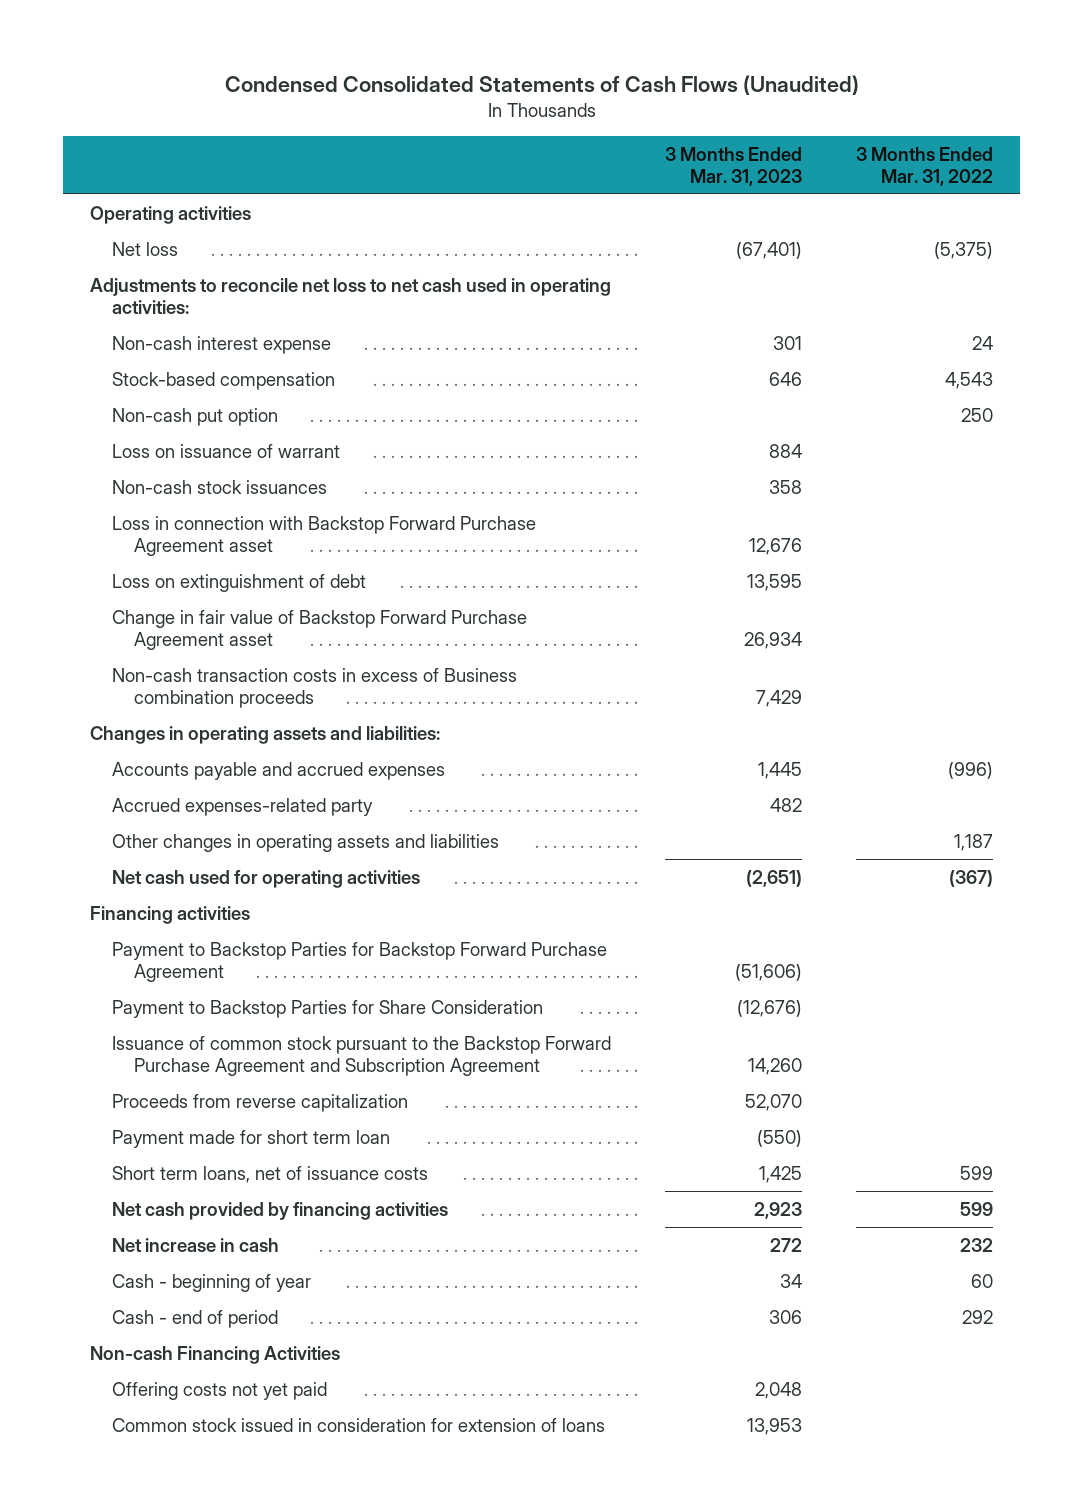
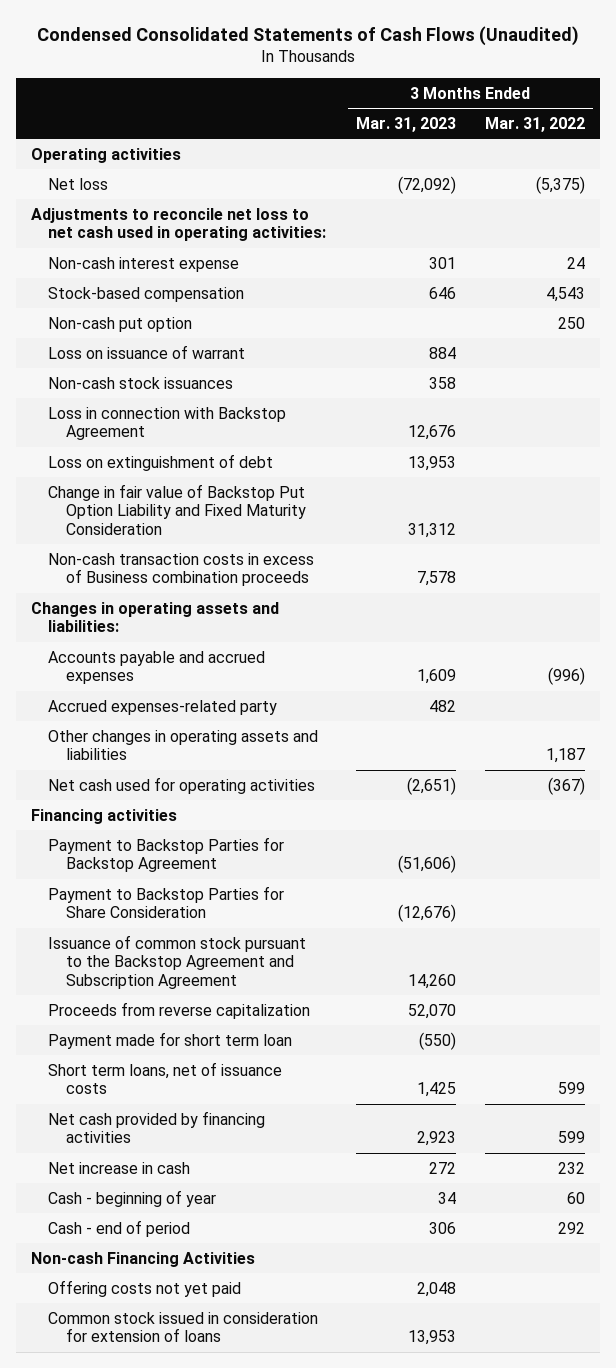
[736,241,803,259] (67,401) -> [397,175,456,194] (72,092)
[111,609,527,650] Change in fair value of Backstop Forward Purchase Agreement asset -> none
[111,515,536,556] Loss in connection with Backstop Forward Purchase Agreement asset -> [48,406,287,441] Loss in connection with Backstop Agreement
[747,573,803,591] 13,595 -> [407,455,456,471] 13,953
none -> [48,483,306,535] Change in fair value of Backstop Put Option Liability and Fixed Maturity Consideration
[756,689,803,707] 7,429 -> [416,571,456,587] 7,578
[758,761,803,779] 1,445 -> [416,669,456,685] 1,609
[111,941,607,982] Payment to Backstop Parties for Backstop Forward Purchase Agreement -> [48,836,285,873] Payment to Backstop Parties for Backstop Agreement
[111,1035,611,1076] Issuance of common stock pursuant to the Backstop Forward Purchase Agreement and Subscription Agreement -> [48,934,307,989] Issuance of common stock pursuant to the Backstop Agreement and Subscription Agreement

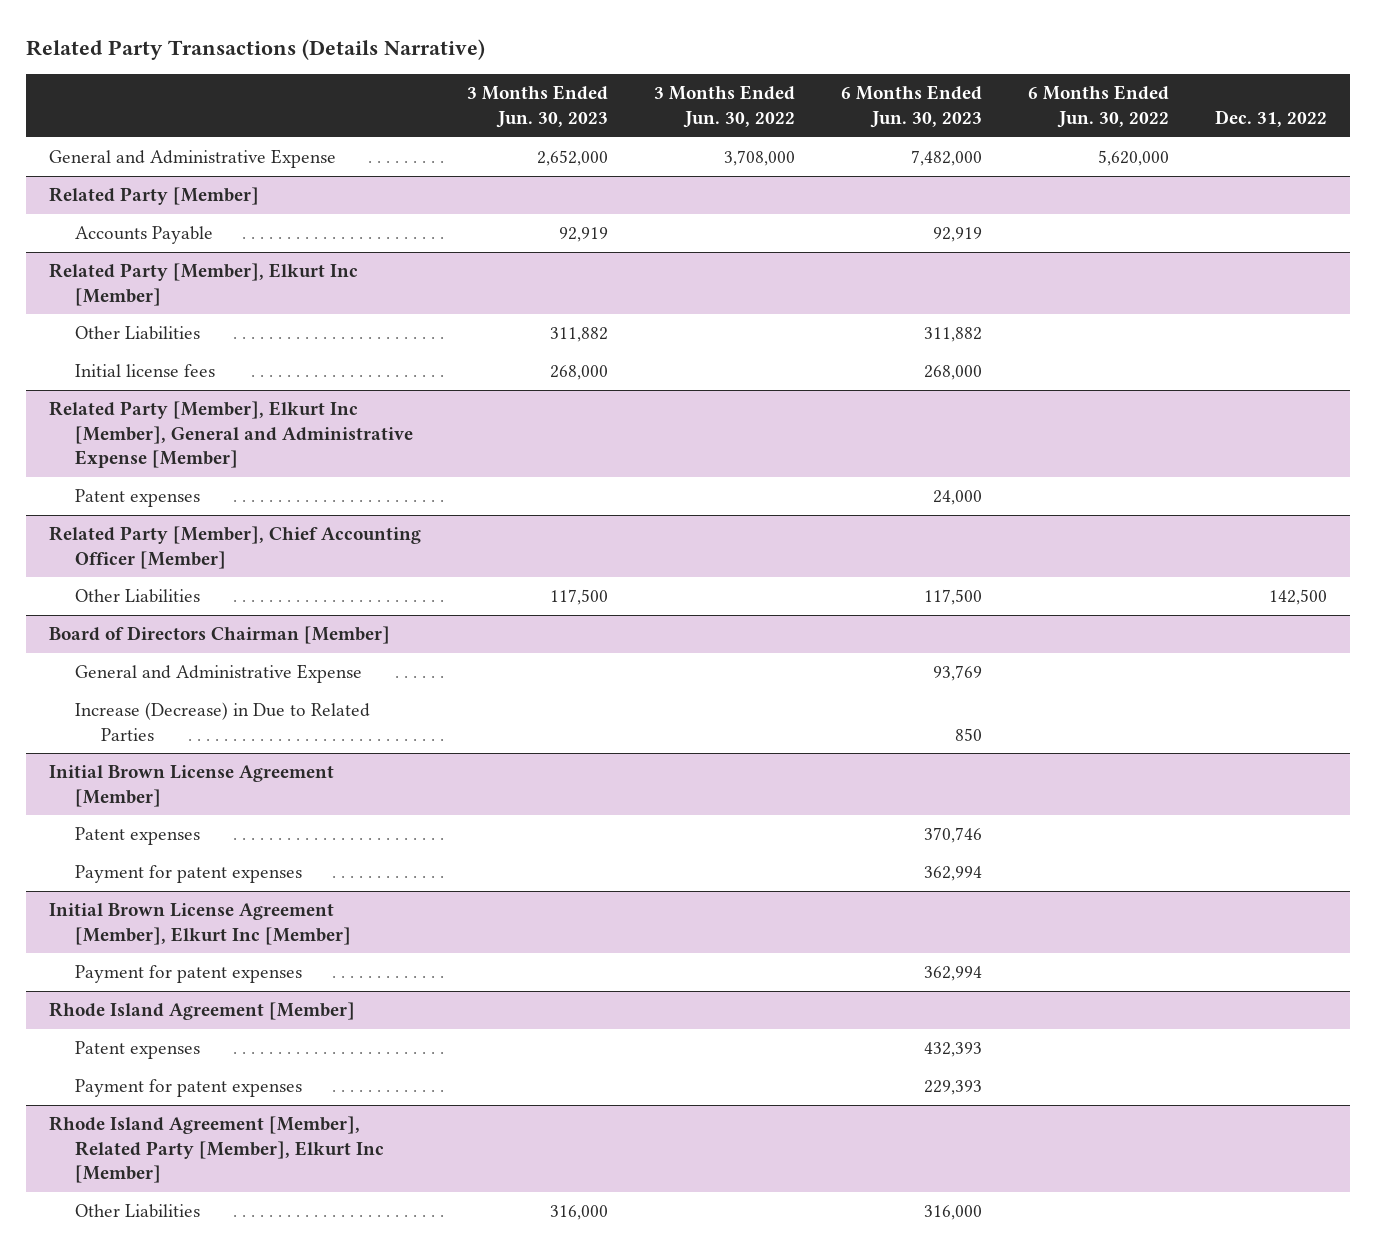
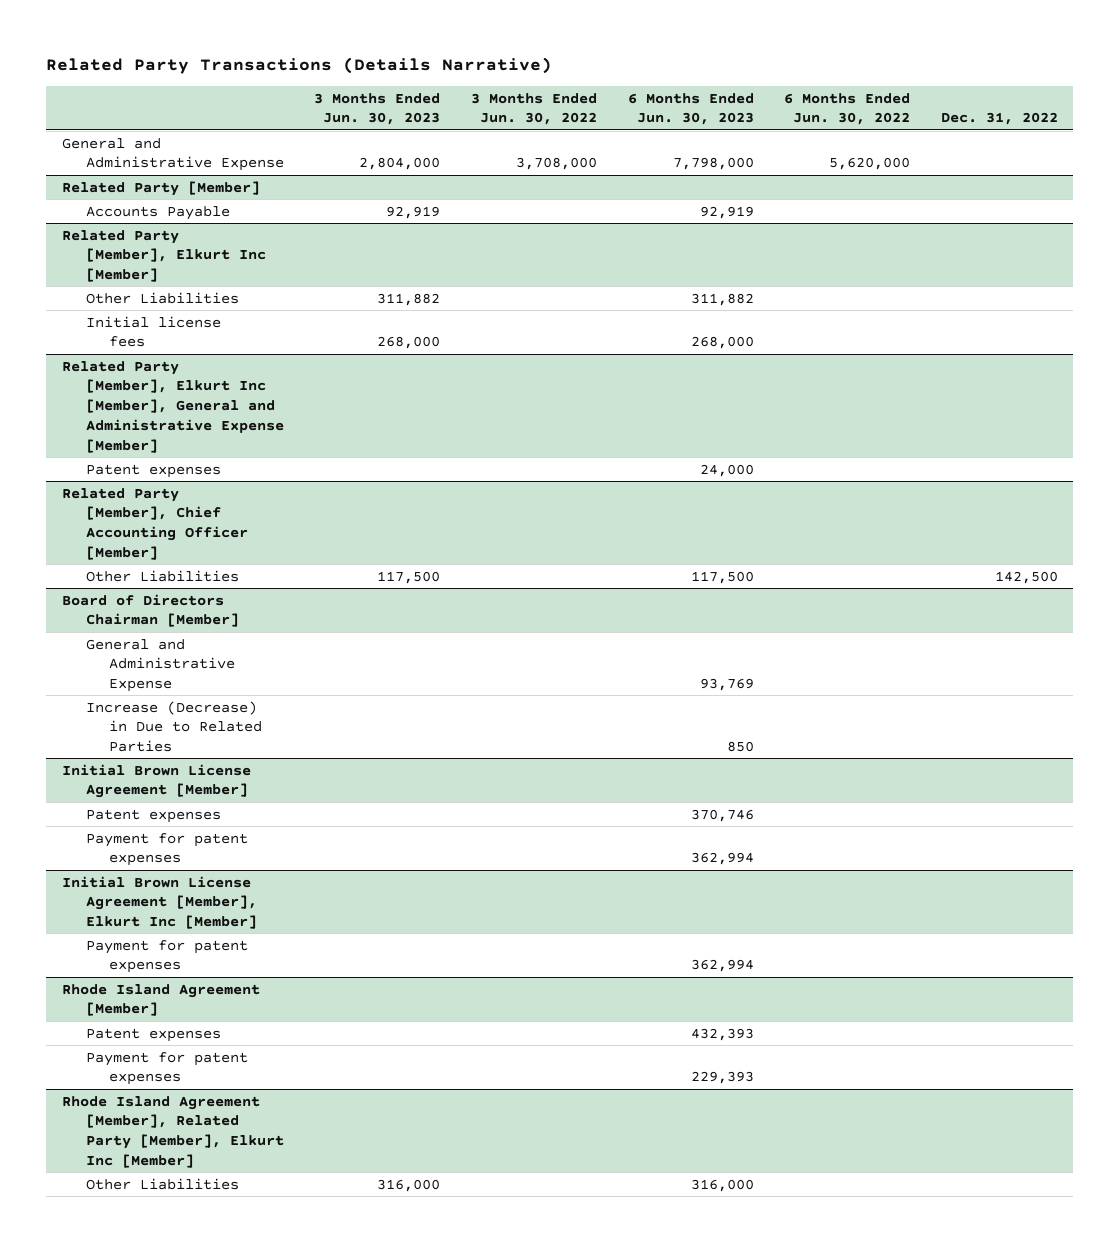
[536,150,608,167] 2,652,000 -> [359,157,441,171] 2,804,000
[911,150,983,167] 7,482,000 -> [672,157,754,171] 7,798,000

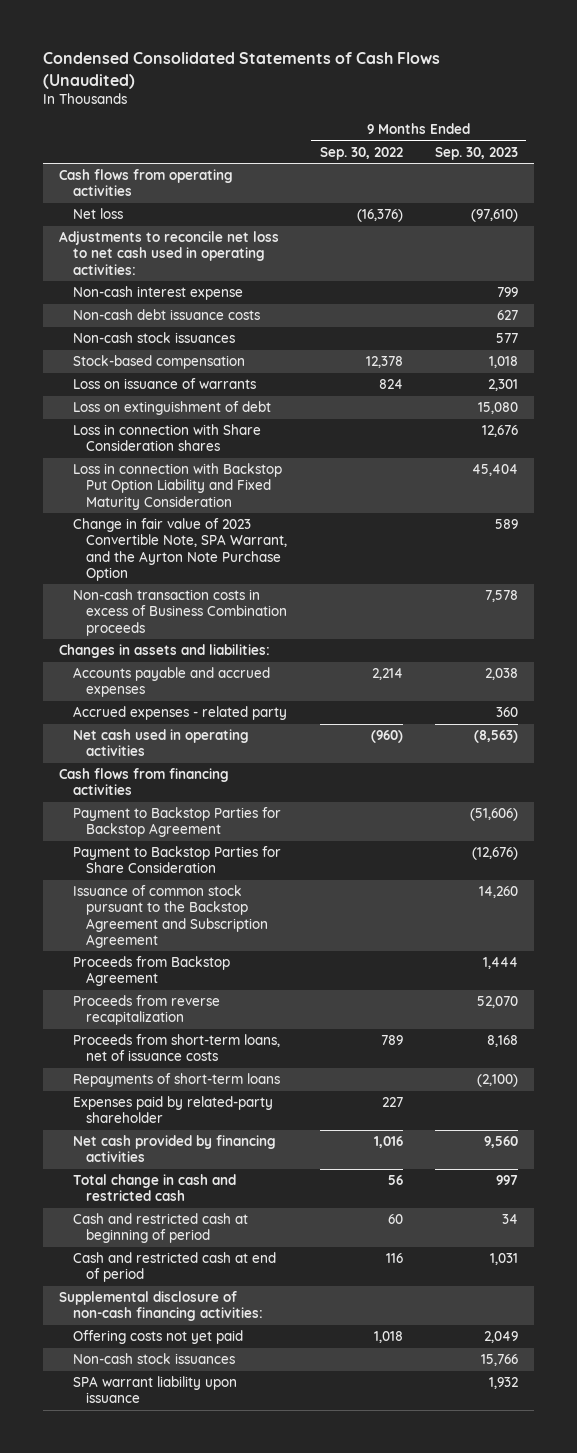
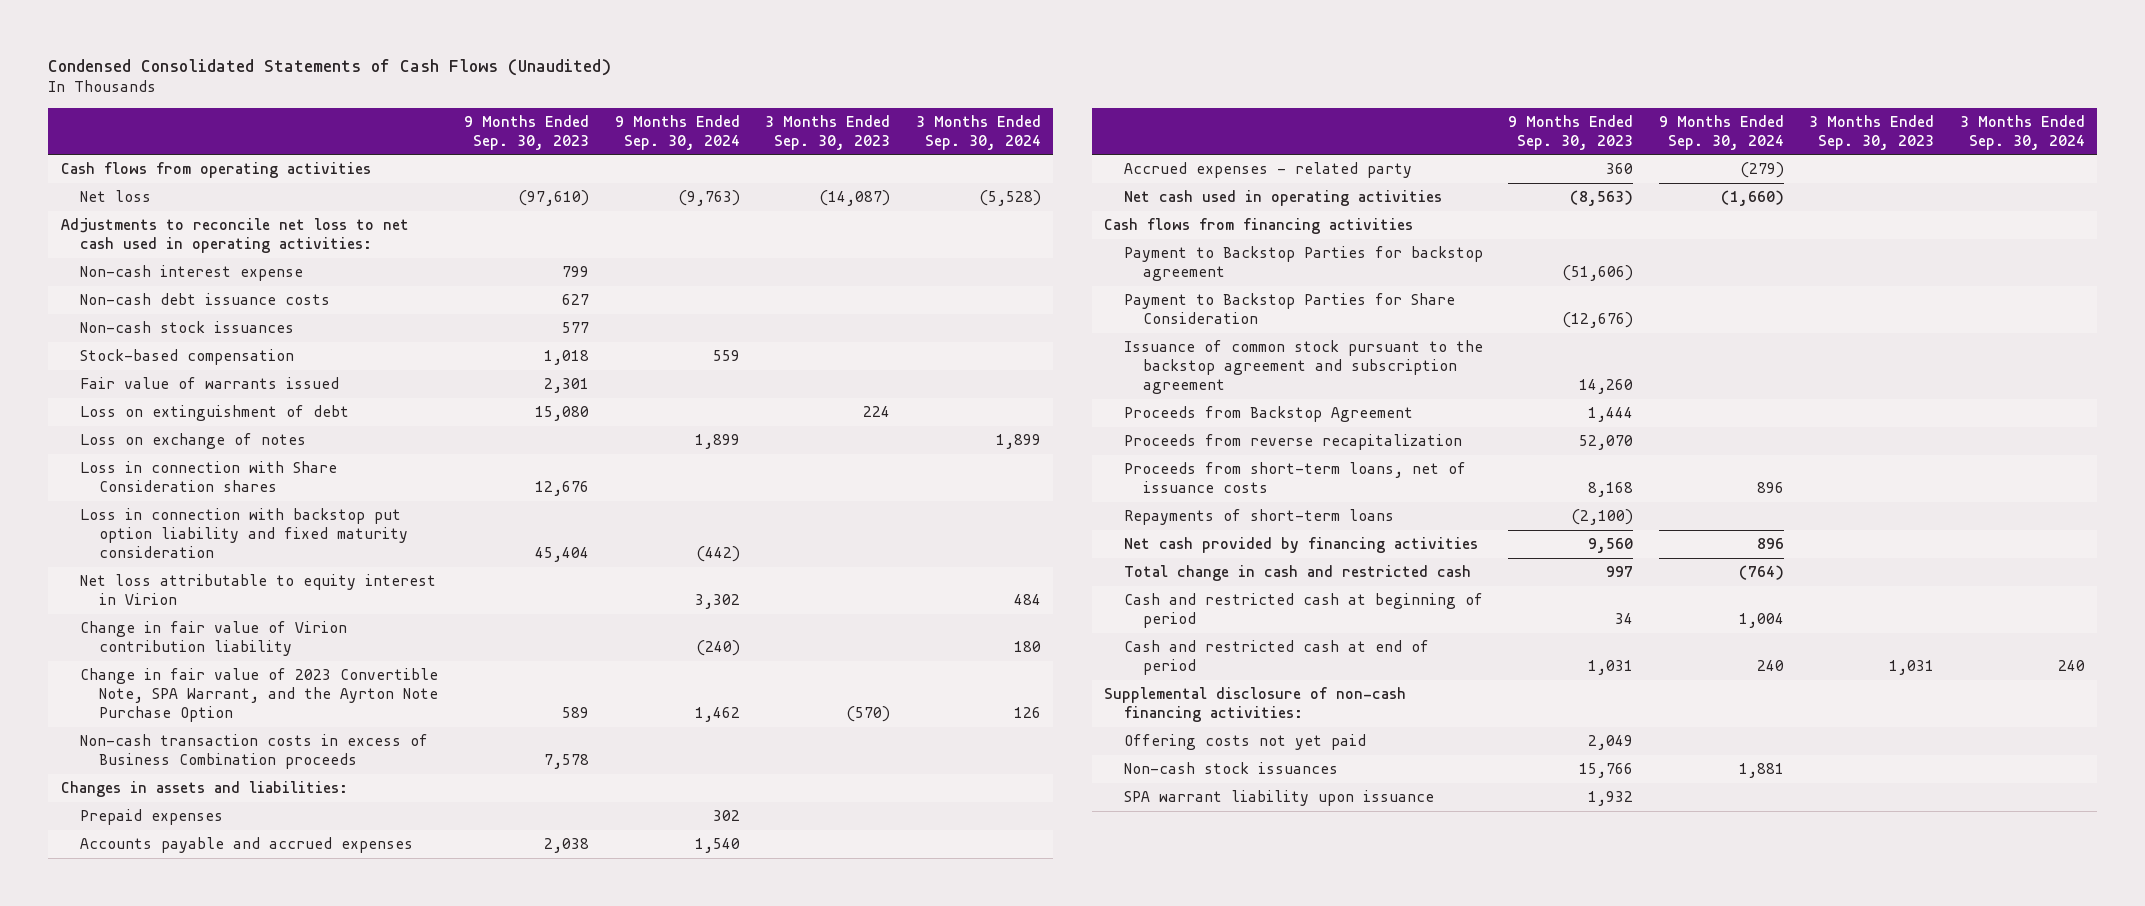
[319,146,403,160] Sep. 30, 2022 -> none
none -> [614,114,740,150] 9 Months Ended Sep. 30, 2024
none -> [765,114,891,150] 3 Months Ended Sep. 30, 2023
none -> [915,114,1041,150] 3 Months Ended Sep. 30, 2024
[72,378,256,390] Loss on issuance of warrants -> [79,377,339,390] Fair value of warrants issued
none -> [79,433,306,450] Loss on exchange of notes
[72,463,282,510] Loss in connection with Backstop Put Option Liability and Fixed Maturity Consideration -> [79,508,409,559] Loss in connection with backstop put option liability and fixed maturity consideration
none -> [79,574,436,606] Net loss attributable to equity interest in Virion
none -> [79,621,347,657] Change in fair value of Virion contribution liability
none -> [79,809,223,826] Prepaid expenses
[72,807,281,838] Payment to Backstop Parties for Backstop Agreement -> [1123,246,1483,282] Payment to Backstop Parties for backstop agreement
[72,885,269,948] Issuance of common stock pursuant to the Backstop Agreement and Subscription Agreement -> [1123,340,1483,395] Issuance of common stock pursuant to the backstop agreement and subscription agreement
[72,1096,273,1124] Expenses paid by related-party shareholder -> none

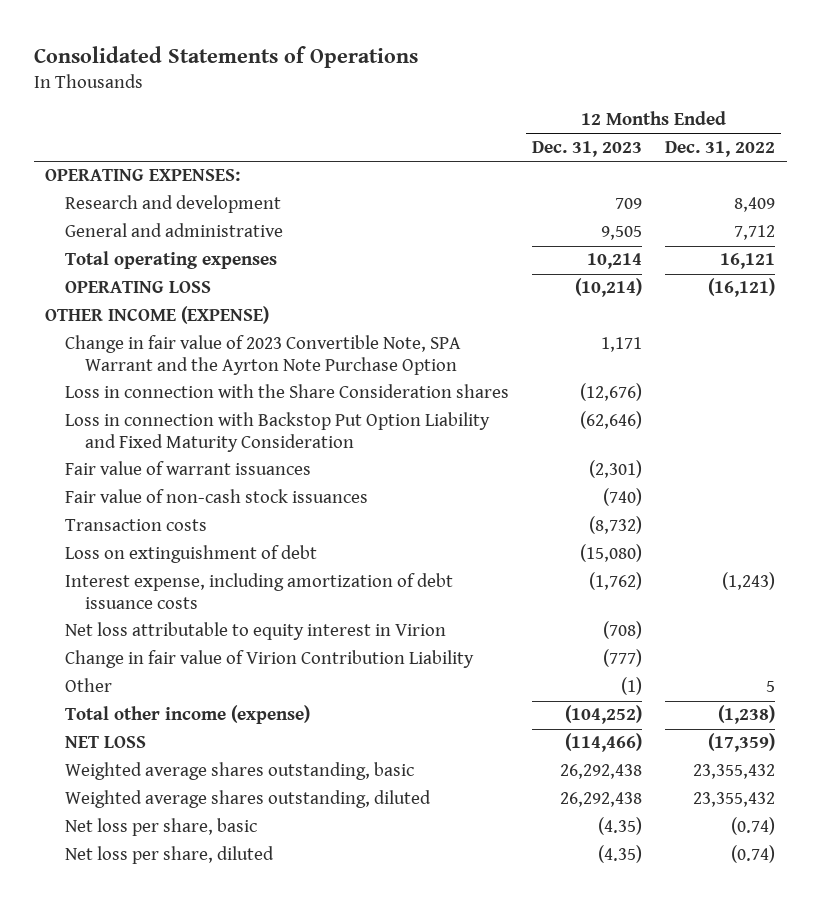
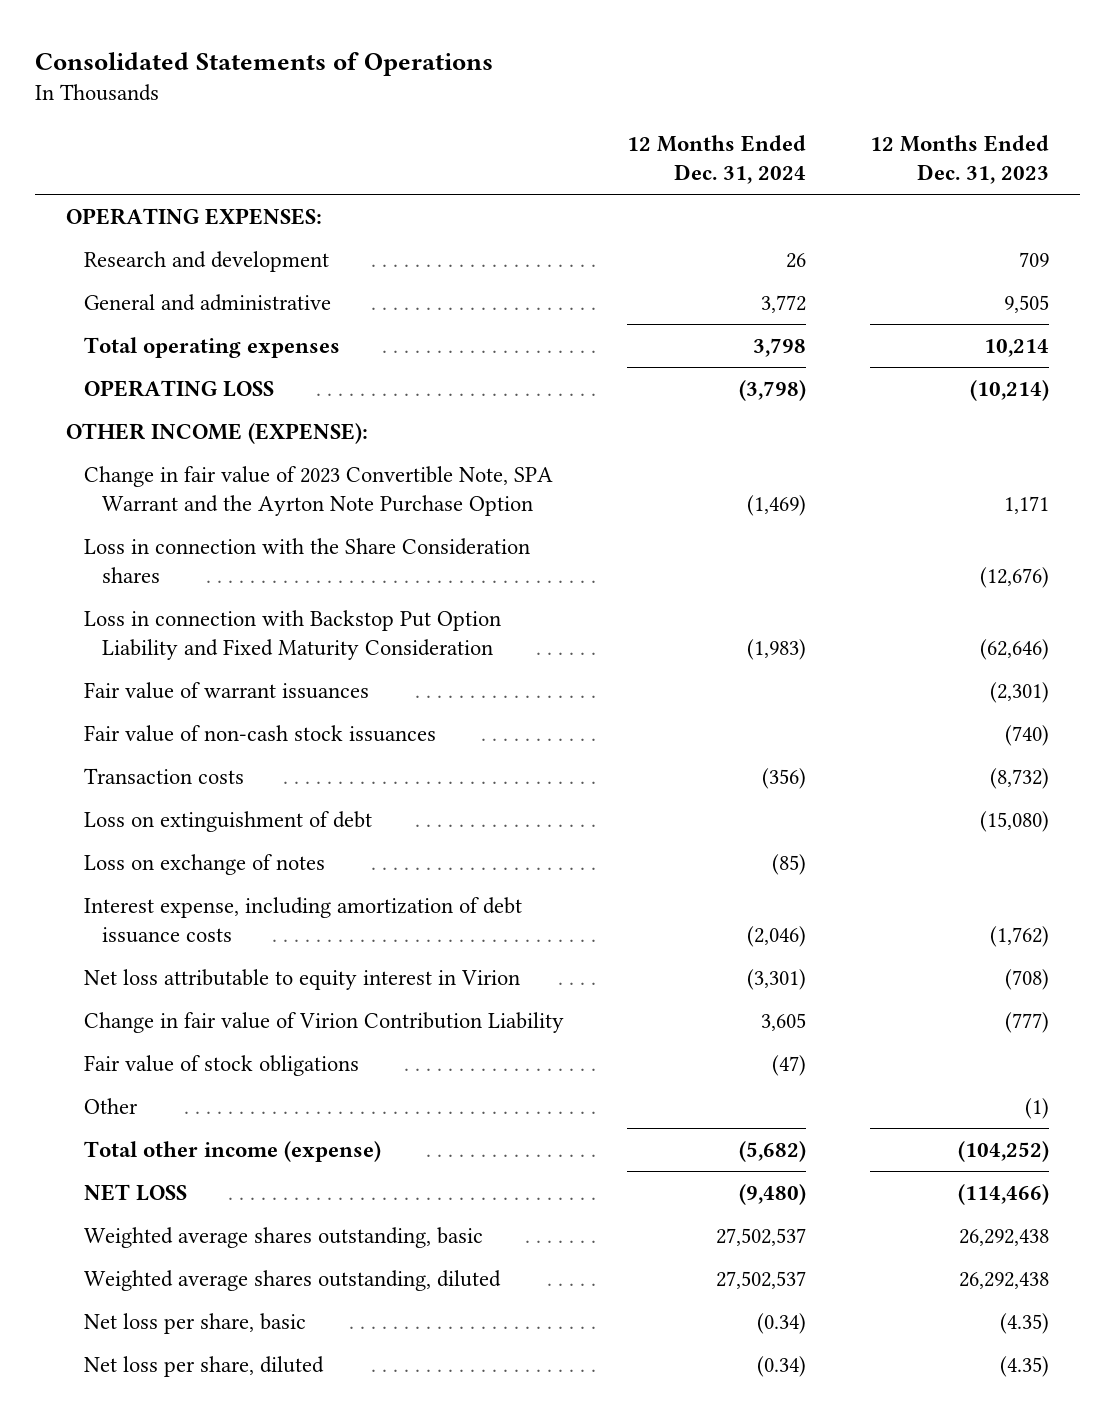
[665,140,776,157] Dec. 31, 2022 -> none
none -> [627,134,807,185] 12 Months Ended Dec. 31, 2024
[45,306,270,325] OTHER INCOME (EXPENSE) -> [66,422,369,444] OTHER INCOME (EXPENSE):
none -> [84,853,326,875] Loss on exchange of notes
none -> [84,1054,360,1076] Fair value of stock obligations

